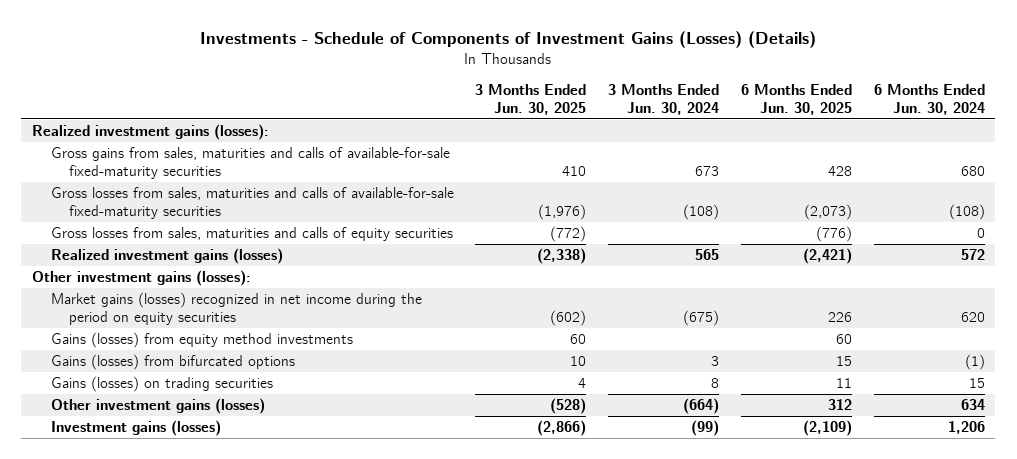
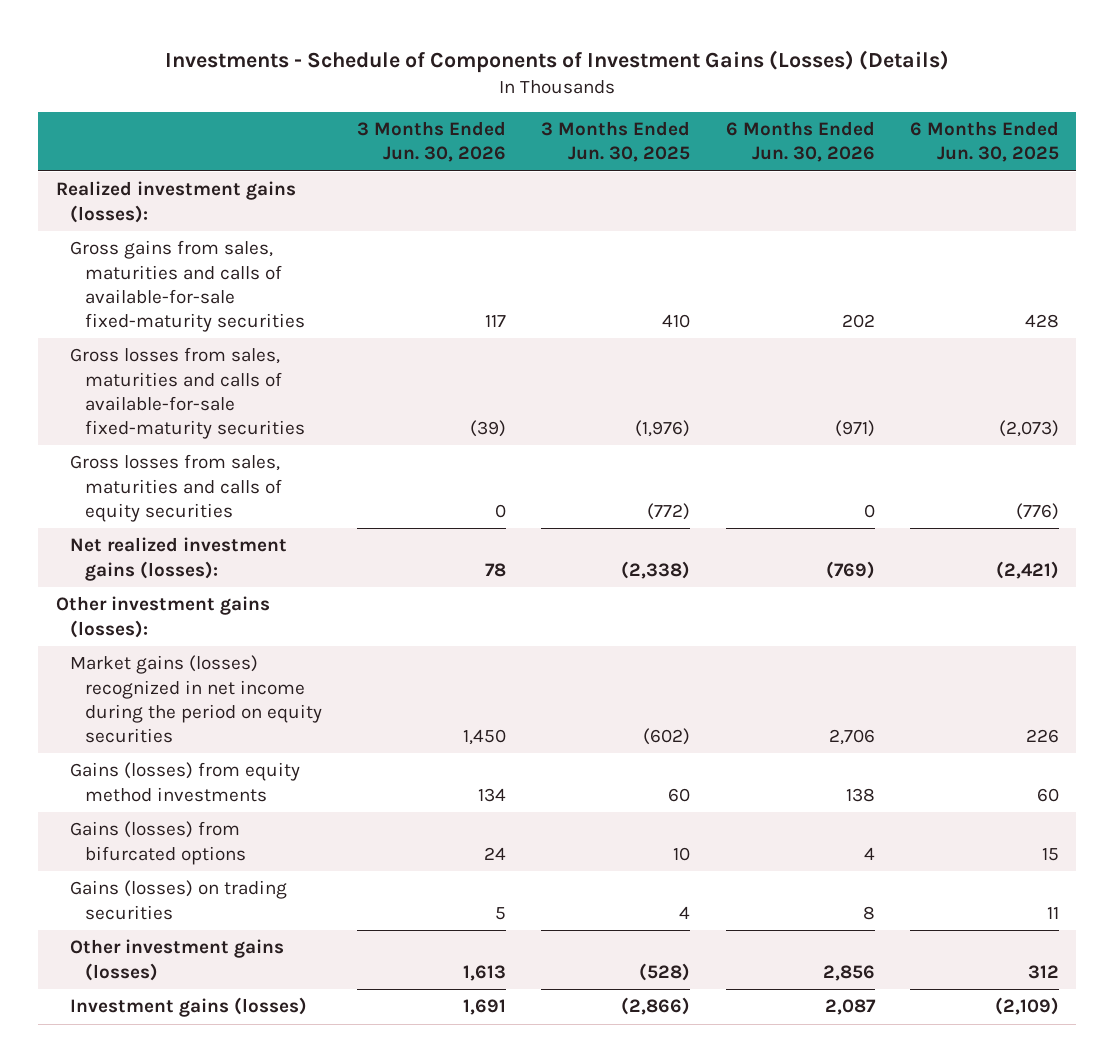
[608,83,720,115] 3 Months Ended Jun. 30, 2024 -> none
[873,83,985,115] 6 Months Ended Jun. 30, 2024 -> none
none -> [357,120,507,163] 3 Months Ended Jun. 30, 2026
none -> [725,120,875,163] 6 Months Ended Jun. 30, 2026
[50,248,283,265] Realized investment gains (losses) -> [70,537,288,581] Net realized investment gains (losses):

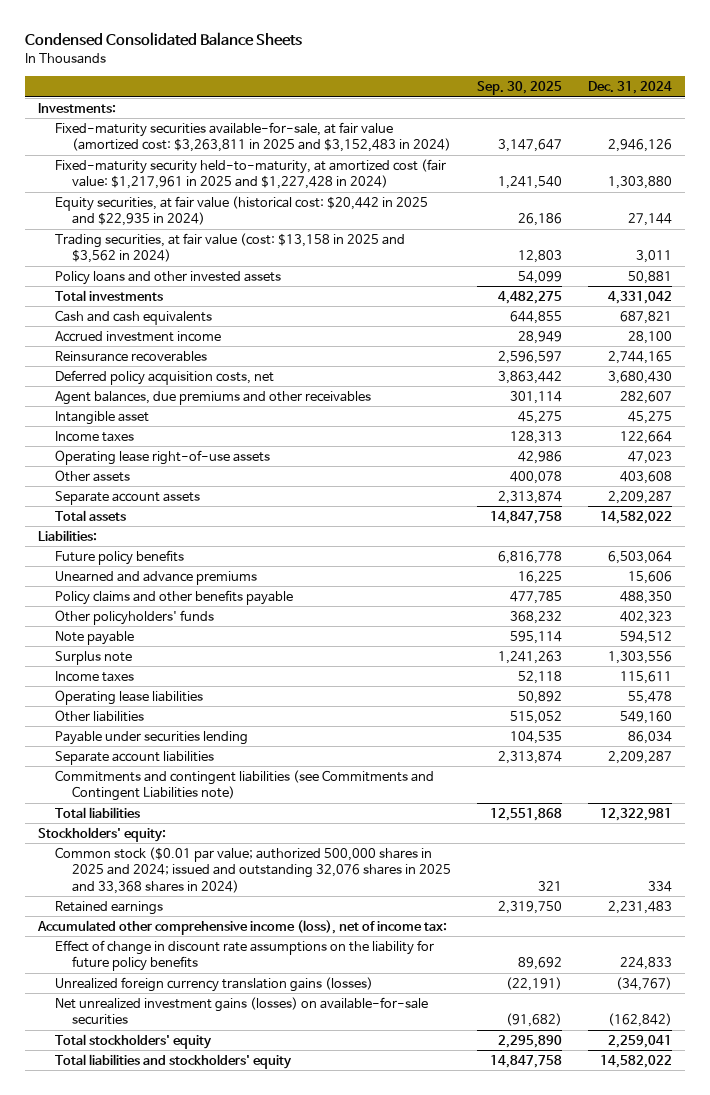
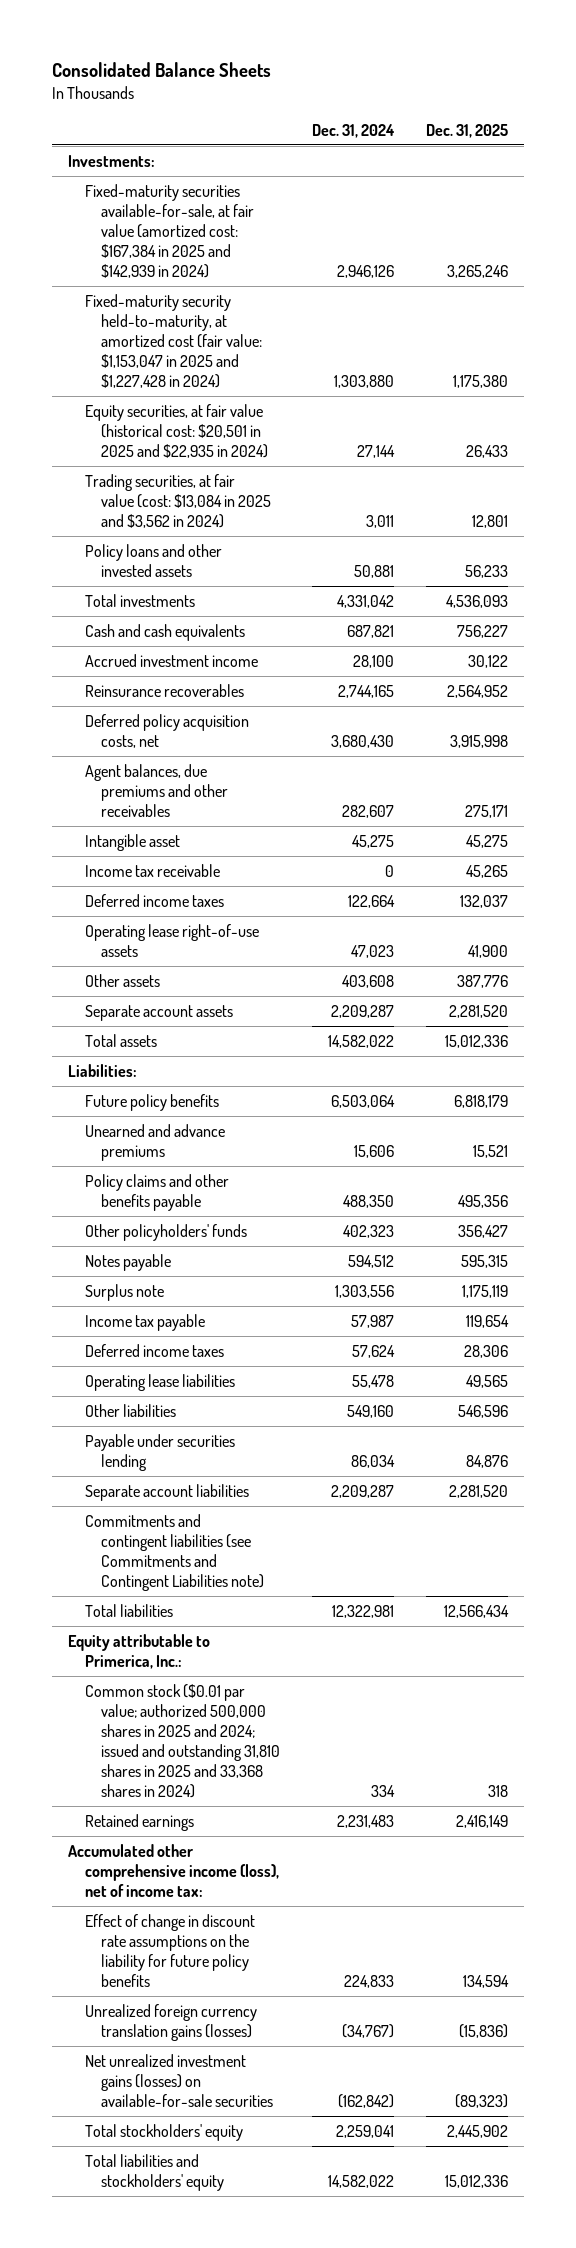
[24,32,302,47] Condensed Consolidated Balance Sheets -> [52,62,272,78] Consolidated Balance Sheets
[476,81,562,96] Sep. 30, 2025 -> none
none -> [425,123,508,138] Dec. 31, 2025
[54,121,451,153] Fixed-maturity securities available-for-sale, at fair value (amortized cost: $3,263,811 in 2025 and $3,152,483 in 2024) -> [84,183,255,279] Fixed-maturity securities available-for-sale, at fair value (amortized cost: $167,384 in 2025 and $142,939 in 2024)
[54,158,446,190] Fixed-maturity security held-to-maturity, at amortized cost (fair value: $1,217,961 in 2025 and $1,227,428 in 2024) -> [84,293,263,389] Fixed-maturity security held-to-maturity, at amortized cost (fair value: $1,153,047 in 2025 and $1,227,428 in 2024)
[54,195,428,227] Equity securities, at fair value (historical cost: $20,442 in 2025 and $22,935 in 2024) -> [84,403,269,459] Equity securities, at fair value (historical cost: $20,501 in 2025 and $22,935 in 2024)
[54,232,405,264] Trading securities, at fair value (cost: $13,158 in 2025 and $3,562 in 2024) -> [84,473,272,529] Trading securities, at fair value (cost: $13,084 in 2025 and $3,562 in 2024)
[54,430,134,442] Income taxes -> [84,863,220,877] Income tax receivable
[620,430,673,444] 122,664 -> [384,864,394,877] 0
none -> [84,893,224,907] Deferred income taxes
[54,630,134,645] Note payable -> [84,1253,171,1271] Notes payable
[54,670,134,682] Income taxes -> [84,1313,205,1331] Income tax payable
[620,670,673,684] 115,611 -> [350,1314,394,1328] 57,987
none -> [84,1343,224,1357] Deferred income taxes
[37,826,166,842] Stockholders' equity: -> [68,1633,211,1669] Equity attributable to Primerica, Inc.:
[54,846,451,894] Common stock ($0.01 par value; authorized 500,000 shares in 2025 and 2024; issued and outstanding 32,076 shares in 2025 and 33,368 shares in 2024) -> [84,1683,281,1799] Common stock ($0.01 par value; authorized 500,000 shares in 2025 and 2024; issued and outstanding 31,810 shares in 2025 and 33,368 shares in 2024)

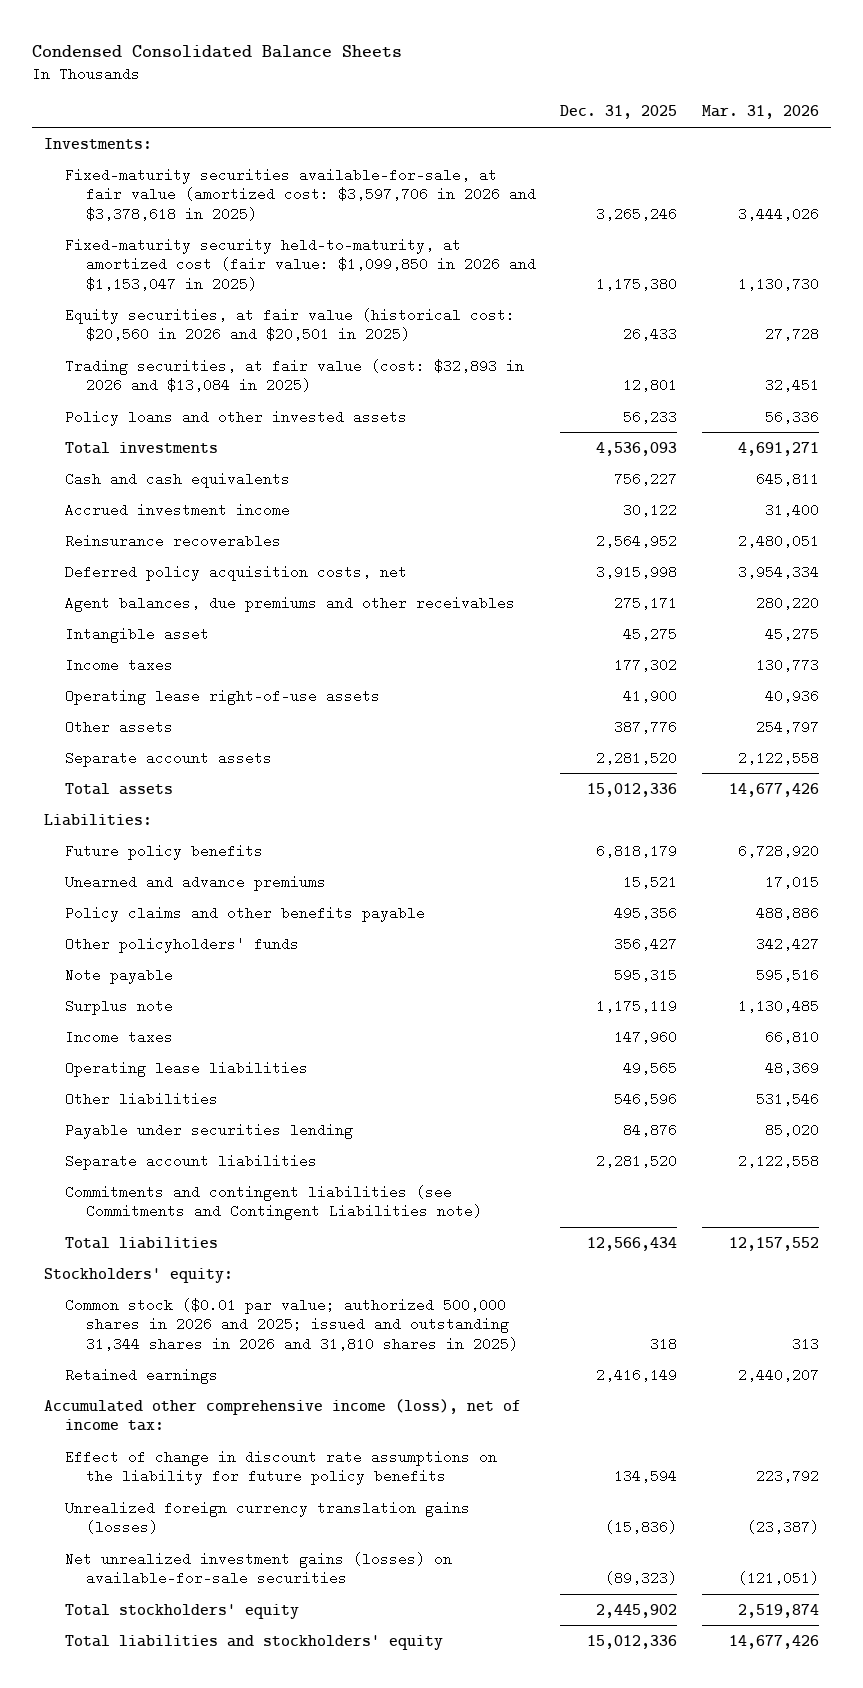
[52,62,272,78] Consolidated Balance Sheets -> [32,45,403,59] Condensed Consolidated Balance Sheets
[311,123,395,138] Dec. 31, 2024 -> none
none -> [701,105,819,120] Mar. 31, 2026
[84,183,255,279] Fixed-maturity securities available-for-sale, at fair value (amortized cost: $167,384 in 2025 and $142,939 in 2024) -> [64,167,536,221] Fixed-maturity securities available-for-sale, at fair value (amortized cost: $3,597,706 in 2026 and $3,378,618 in 2025)
[84,293,263,389] Fixed-maturity security held-to-maturity, at amortized cost (fair value: $1,153,047 in 2025 and $1,227,428 in 2024) -> [64,237,536,291] Fixed-maturity security held-to-maturity, at amortized cost (fair value: $1,099,850 in 2026 and $1,153,047 in 2025)
[84,403,269,459] Equity securities, at fair value (historical cost: $20,501 in 2025 and $22,935 in 2024) -> [64,307,515,342] Equity securities, at fair value (historical cost: $20,560 in 2026 and $20,501 in 2025)
[84,473,272,529] Trading securities, at fair value (cost: $13,084 in 2025 and $3,562 in 2024) -> [64,358,524,393] Trading securities, at fair value (cost: $32,893 in 2026 and $13,084 in 2025)
[84,893,224,907] Deferred income taxes -> none
[84,863,220,877] Income tax receivable -> [64,657,173,672] Income taxes
[465,864,508,878] 45,265 -> [614,657,678,672] 177,302
[84,1253,171,1271] Notes payable -> [64,967,173,984] Note payable
[84,1343,224,1357] Deferred income taxes -> none
[84,1313,205,1331] Income tax payable -> [64,1029,173,1044] Income taxes
[465,1314,509,1328] 119,654 -> [614,1029,678,1044] 147,960
[68,1633,211,1669] Equity attributable to Primerica, Inc.: -> [44,1267,234,1283] Stockholders' equity:
[84,1683,281,1799] Common stock ($0.01 par value; authorized 500,000 shares in 2025 and 2024; issued and outstanding 31,810 shares in 2025 and 33,368 shares in 2024) -> [64,1297,518,1351] Common stock ($0.01 par value; authorized 500,000 shares in 2026 and 2025; issued and outstanding 31,344 shares in 2026 and 31,810 shares in 2025)

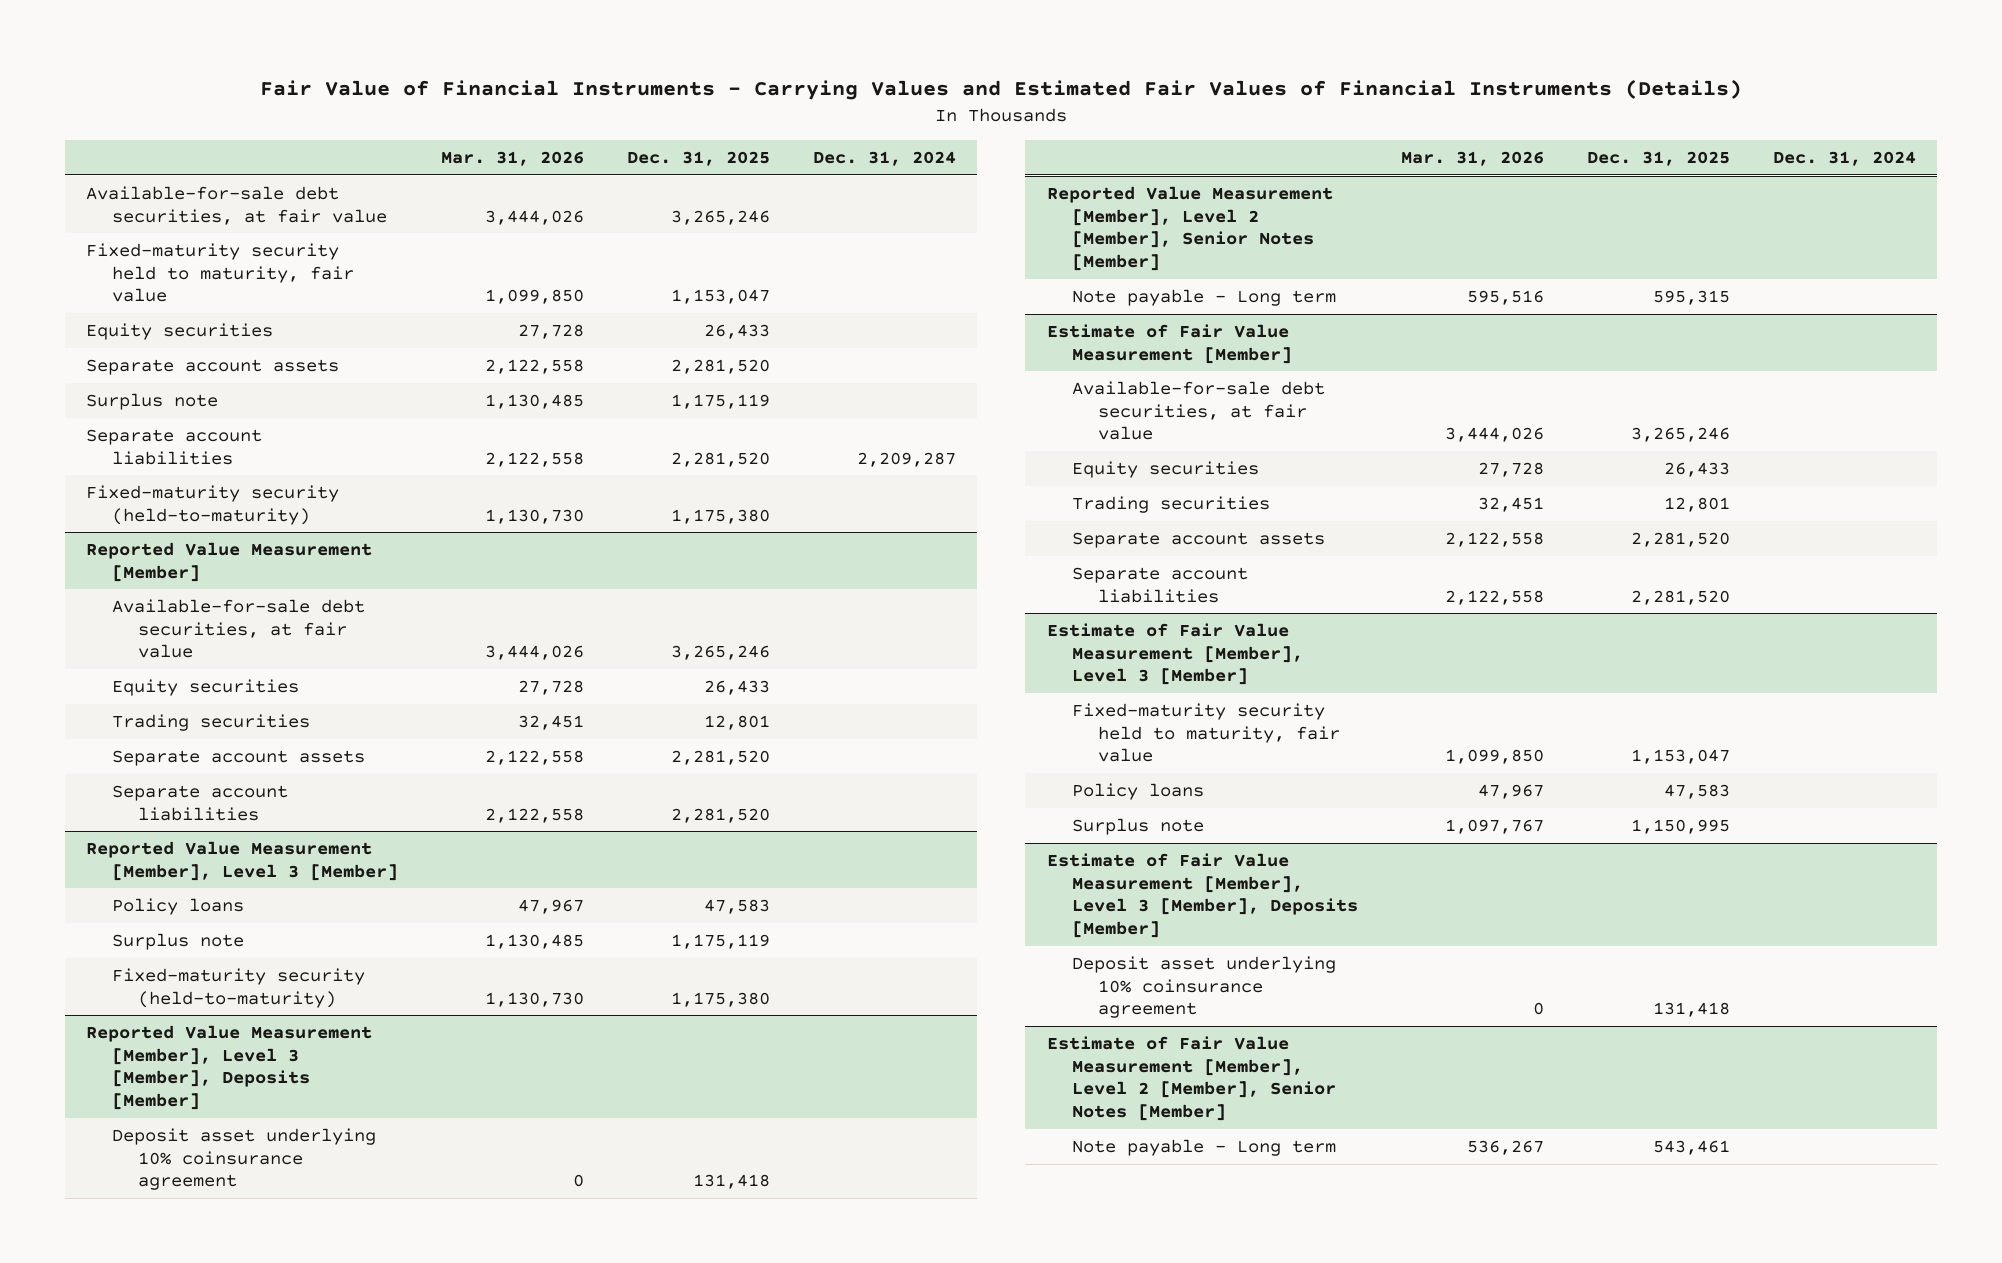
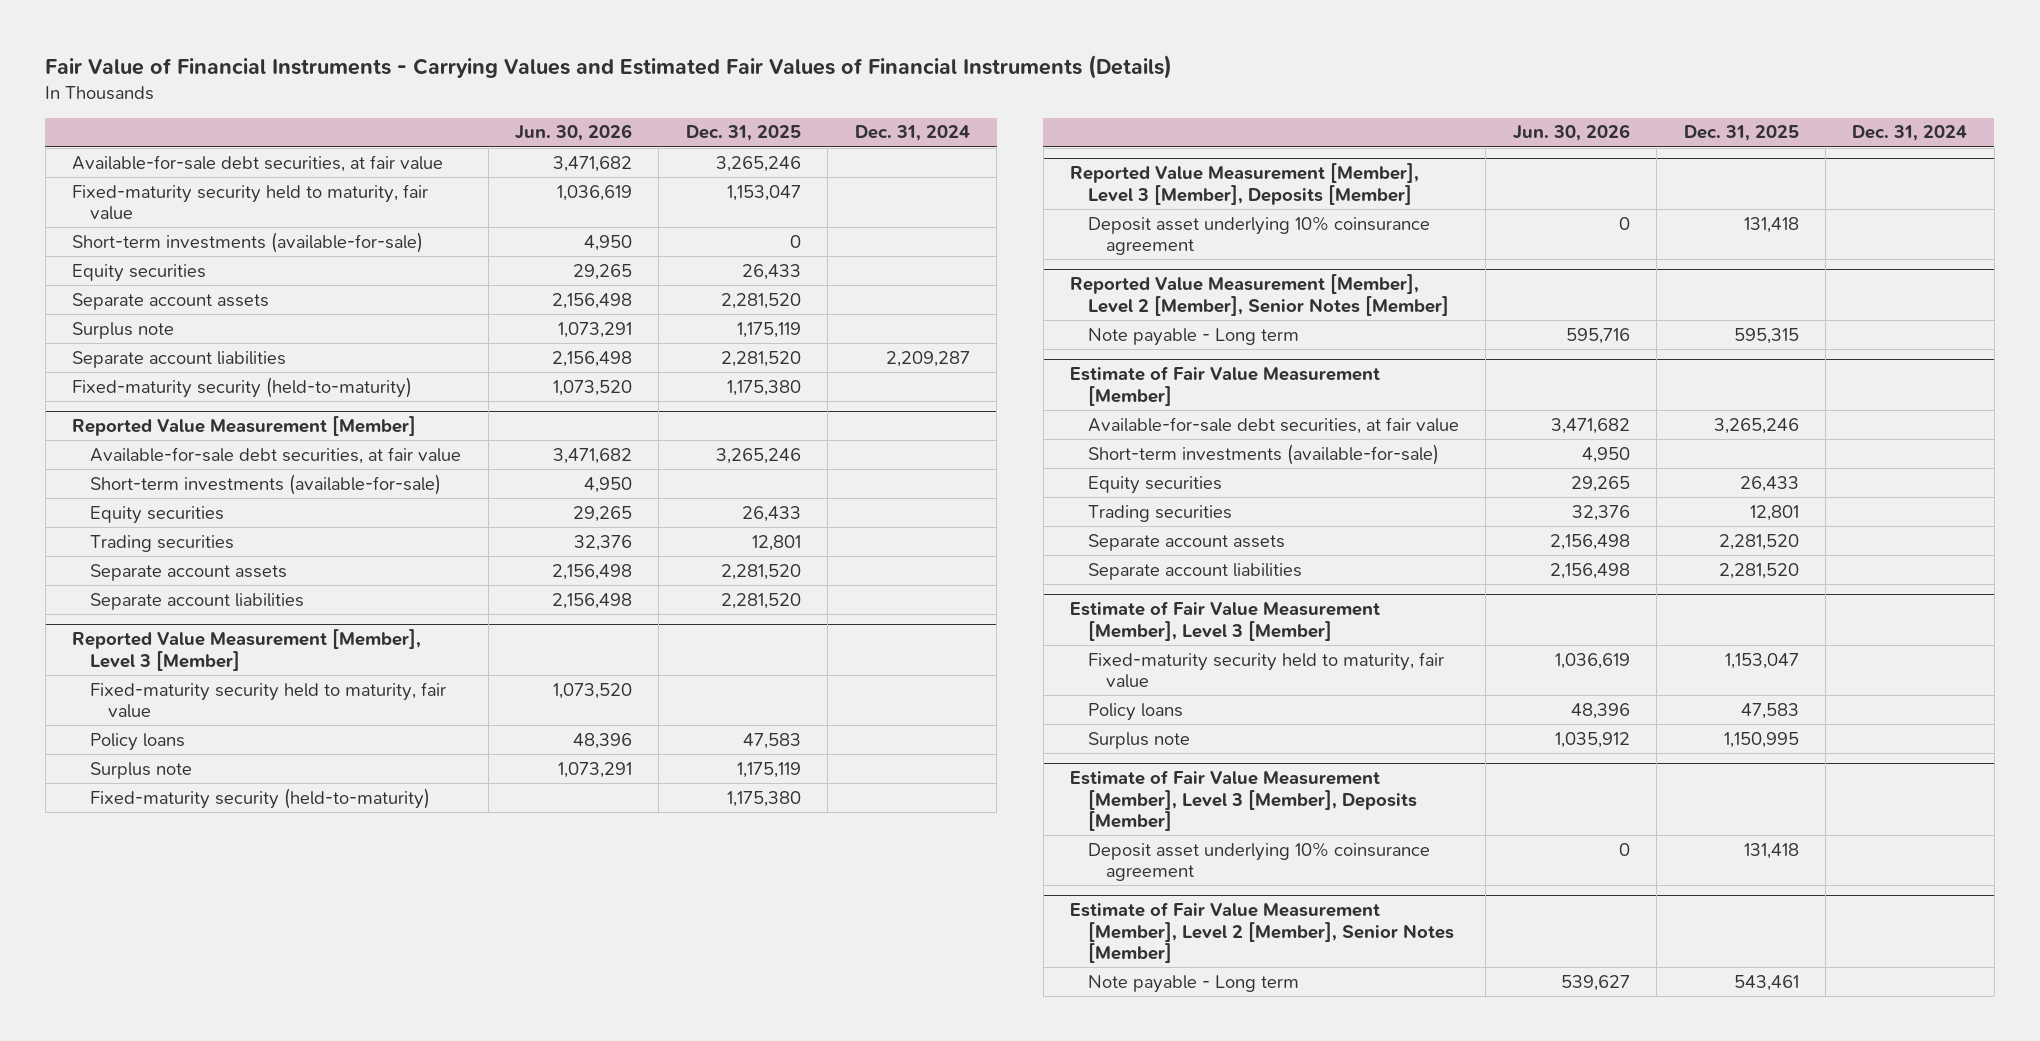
[440,150,584,166] Mar. 31, 2026 -> none
none -> [515,124,633,142] Jun. 30, 2026
none -> [72,231,424,253] Short-term investments (available-for-sale)
none -> [90,473,442,495] Short-term investments (available-for-sale)
none -> [90,681,447,719] Fixed-maturity security held to maturity, fair value
none -> [1087,443,1439,465] Short-term investments (available-for-sale)

